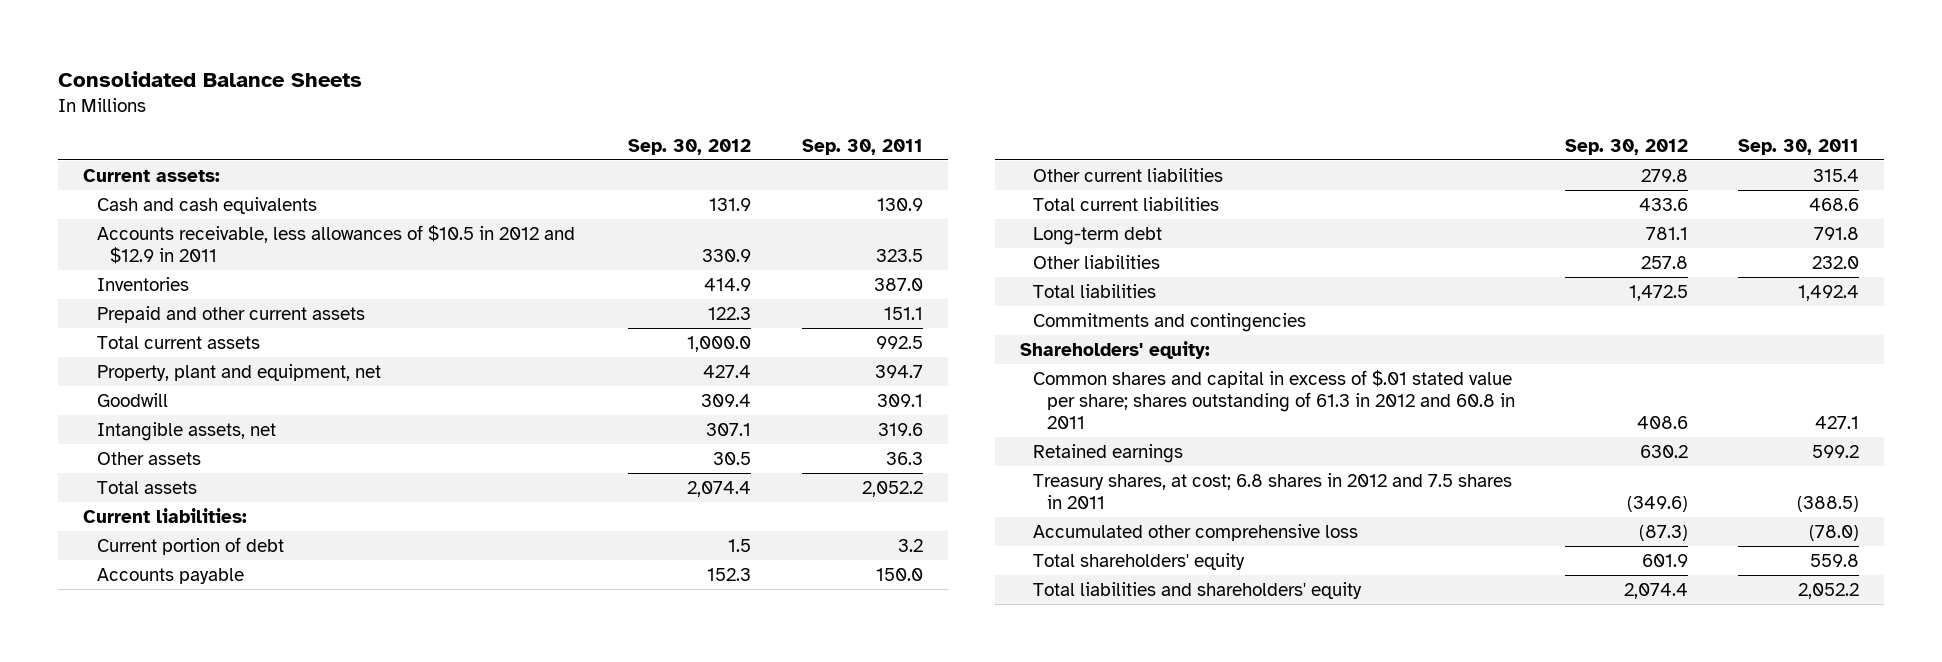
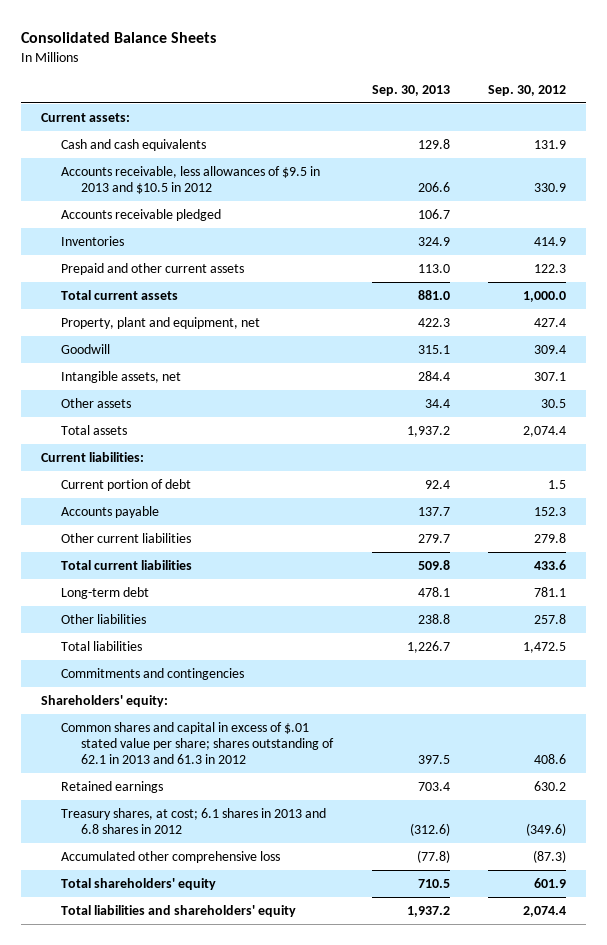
[801,138,923,155] Sep. 30, 2011 -> none
none -> [371,84,450,96] Sep. 30, 2013
[96,224,575,265] Accounts receivable, less allowances of $10.5 in 2012 and $12.9 in 2011 -> [60,166,320,195] Accounts receivable, less allowances of $9.5 in 2013 and $10.5 in 2012
none -> [60,209,221,222] Accounts receivable pledged
[1033,369,1515,430] Common shares and capital in excess of $.01 stated value per share; shares outstanding of 61.3 in 2012 and 60.8 in 2011 -> [60,722,335,765] Common shares and capital in excess of $.01 stated value per share; shares outstanding of 62.1 in 2013 and 61.3 in 2012
[1033,472,1513,510] Treasury shares, at cost; 6.8 shares in 2012 and 7.5 shares in 2011 -> [60,808,326,835] Treasury shares, at cost; 6.1 shares in 2013 and 6.8 shares in 2012

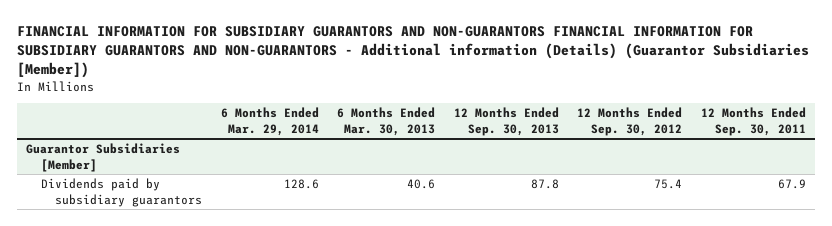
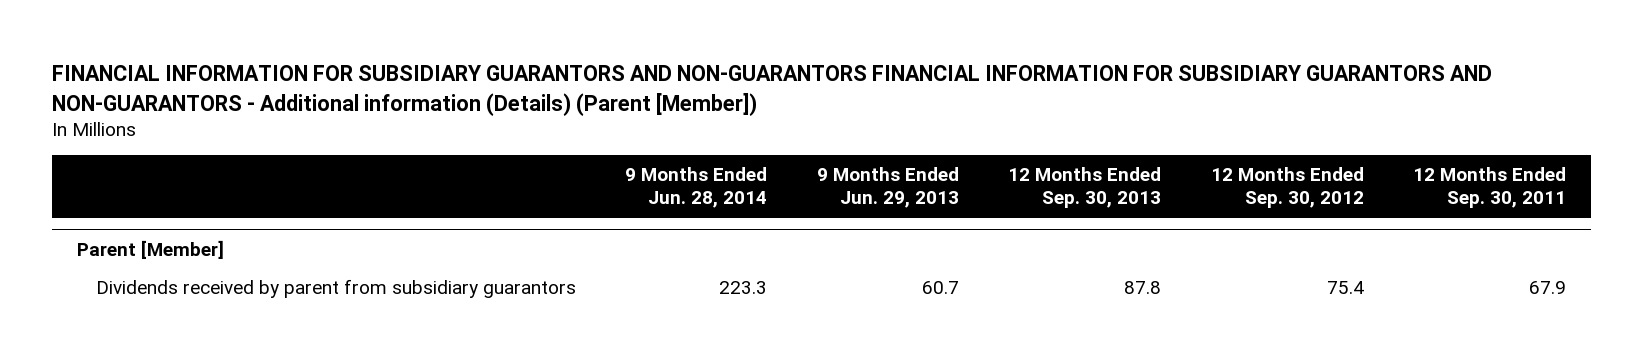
[17,26,810,79] FINANCIAL INFORMATION FOR SUBSIDIARY GUARANTORS AND NON-GUARANTORS FINANCIAL INFORMATION FOR SUBSIDIARY GUARANTORS AND NON-GUARANTORS - Additional information (Details) (Guarantor Subsidiaries [Member]) -> [52,65,1493,116] FINANCIAL INFORMATION FOR SUBSIDIARY GUARANTORS AND NON-GUARANTORS FINANCIAL INFORMATION FOR SUBSIDIARY GUARANTORS AND NON-GUARANTORS - Additional information (Details) (Parent [Member])
[220,106,319,136] 6 Months Ended Mar. 29, 2014 -> none
[337,106,436,136] 6 Months Ended Mar. 30, 2013 -> none
none -> [625,166,768,209] 9 Months Ended Jun. 28, 2014
none -> [816,166,959,209] 9 Months Ended Jun. 29, 2013
[26,143,181,172] Guarantor Subsidiaries [Member] -> none
none -> [76,239,224,259] Parent [Member]
[40,178,203,207] Dividends paid by subsidiary guarantors -> [95,278,576,298] Dividends received by parent from subsidiary guarantors

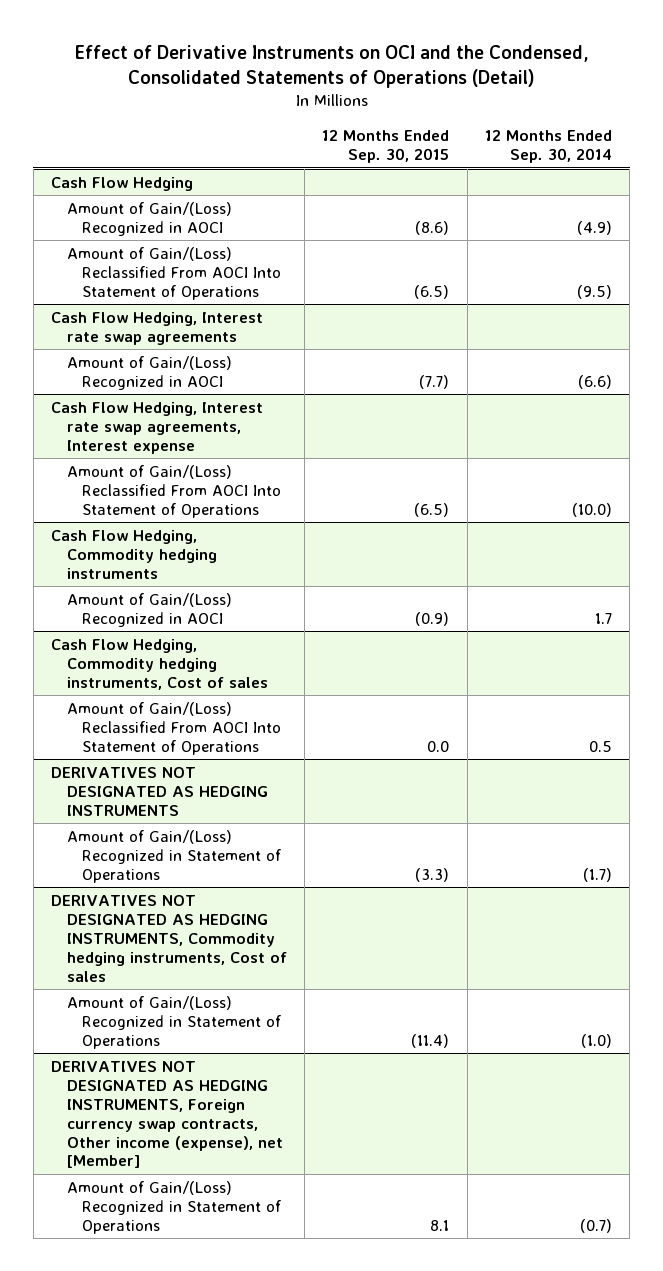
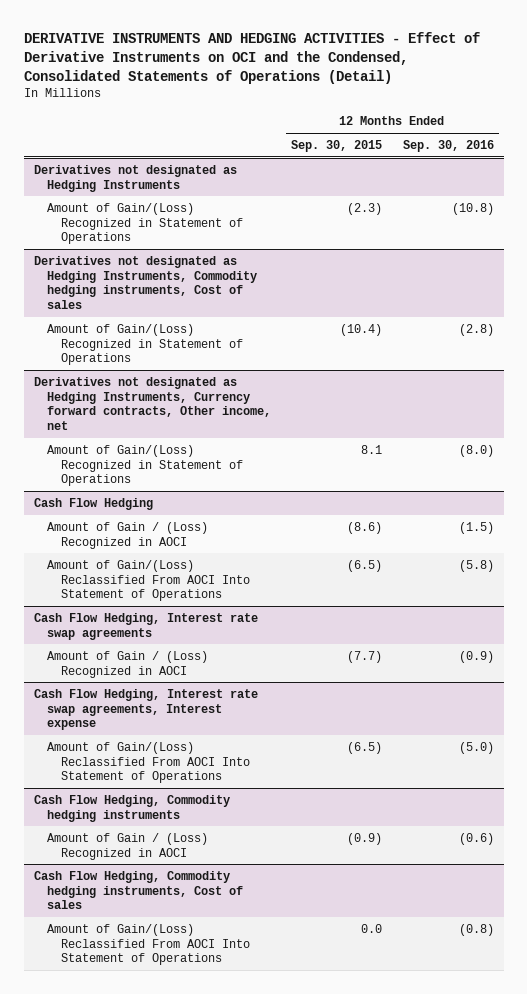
[74,44,589,89] Effect of Derivative Instruments on OCI and the Condensed, Consolidated Statements of Operations (Detail) -> [23,31,480,84] DERIVATIVE INSTRUMENTS AND HEDGING ACTIVITIES - Effect of Derivative Instruments on OCI and the Condensed, Consolidated Statements of Operations (Detail)
[485,130,613,164] 12 Months Ended Sep. 30, 2014 -> none
none -> [402,140,494,153] Sep. 30, 2016
none -> [33,164,237,192] Derivatives not designated as Hedging Instruments
none -> [47,202,244,245] Amount of Gain/(Loss) Recognized in Statement of Operations
none -> [33,255,258,309] Derivatives not designated as Hedging Instruments, Commodity hedging instruments, Cost of sales
none -> [47,323,244,366] Amount of Gain/(Loss) Recognized in Statement of Operations
none -> [33,376,272,430] Derivatives not designated as Hedging Instruments, Currency forward contracts, Other income, net
none -> [47,444,244,487] Amount of Gain/(Loss) Recognized in Statement of Operations
[66,201,232,236] Amount of Gain/(Loss) Recognized in AOCI -> [47,521,209,549] Amount of Gain / (Loss) Recognized in AOCI
[66,355,232,390] Amount of Gain/(Loss) Recognized in AOCI -> [47,650,209,678] Amount of Gain / (Loss) Recognized in AOCI
[66,592,232,627] Amount of Gain/(Loss) Recognized in AOCI -> [47,832,209,860] Amount of Gain / (Loss) Recognized in AOCI
[51,766,268,816] DERIVATIVES NOT DESIGNATED AS HEDGING INSTRUMENTS -> none
[66,829,281,883] Amount of Gain/(Loss) Recognized in Statement of Operations -> none
[51,894,287,982] DERIVATIVES NOT DESIGNATED AS HEDGING INSTRUMENTS, Commodity hedging instruments, Cost of sales -> none
[66,995,281,1049] Amount of Gain/(Loss) Recognized in Statement of Operations -> none
[51,1060,283,1169] DERIVATIVES NOT DESIGNATED AS HEDGING INSTRUMENTS, Foreign currency swap contracts, Other income (expense), net [Member] -> none
[66,1180,281,1234] Amount of Gain/(Loss) Recognized in Statement of Operations -> none

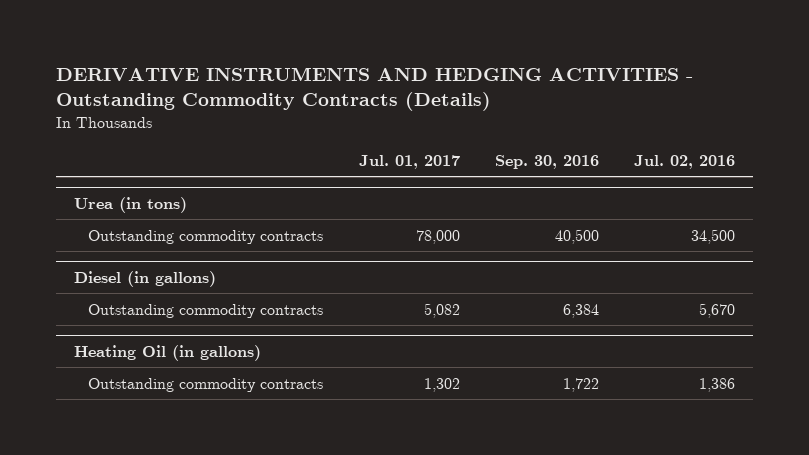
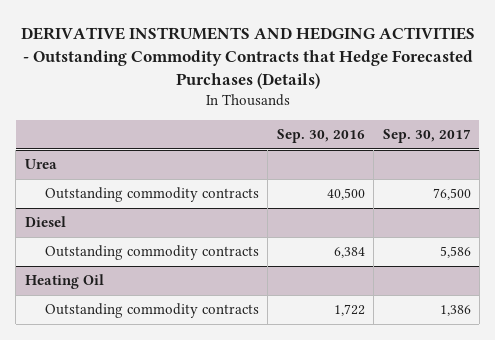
[56,67,694,112] DERIVATIVE INSTRUMENTS AND HEDGING ACTIVITIES - Outstanding Commodity Contracts (Details) -> [20,26,475,90] DERIVATIVE INSTRUMENTS AND HEDGING ACTIVITIES - Outstanding Commodity Contracts that Hedge Forecasted Purchases (Details)
[358,154,460,169] Jul. 01, 2017 -> none
[634,154,736,169] Jul. 02, 2016 -> none
none -> [382,129,471,144] Sep. 30, 2017
[73,196,187,213] Urea (in tons) -> [24,159,57,170] Urea
[73,270,216,287] Diesel (in gallons) -> [24,216,66,228] Diesel
[73,344,261,361] Heating Oil (in gallons) -> [24,274,104,290] Heating Oil

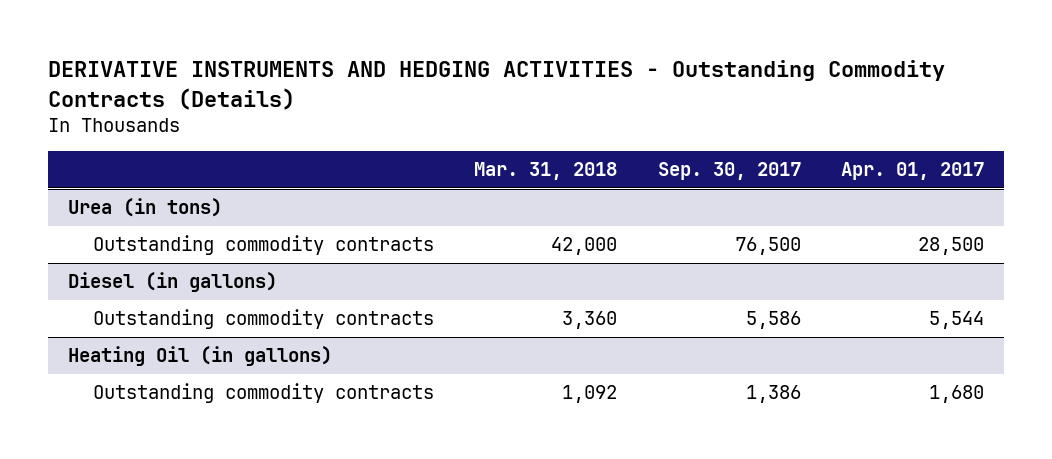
[20,26,475,90] DERIVATIVE INSTRUMENTS AND HEDGING ACTIVITIES - Outstanding Commodity Contracts that Hedge Forecasted Purchases (Details) -> [47,60,945,110] DERIVATIVE INSTRUMENTS AND HEDGING ACTIVITIES - Outstanding Commodity Contracts (Details)
[276,129,365,144] Sep. 30, 2016 -> none
none -> [474,162,618,181] Mar. 31, 2018
none -> [841,162,985,181] Apr. 01, 2017
[24,159,57,170] Urea -> [68,198,223,218] Urea (in tons)
[24,216,66,228] Diesel -> [68,272,278,293] Diesel (in gallons)
[24,274,104,290] Heating Oil -> [68,346,333,367] Heating Oil (in gallons)

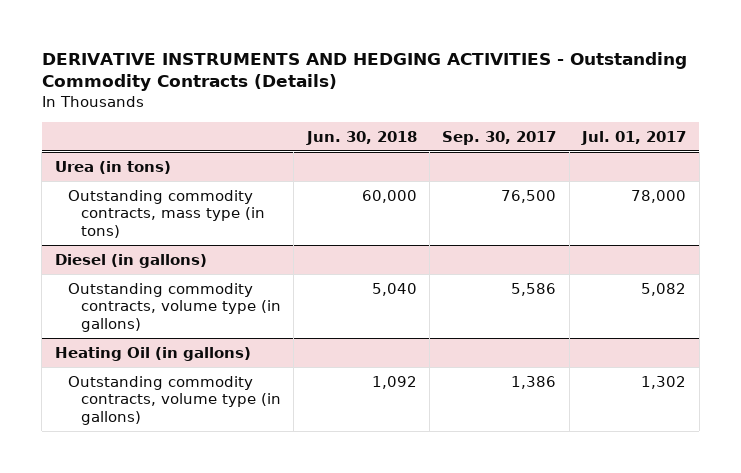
[474,162,618,181] Mar. 31, 2018 -> none
[841,162,985,181] Apr. 01, 2017 -> none
none -> [305,130,417,145] Jun. 30, 2018
none -> [581,130,687,145] Jul. 01, 2017
[92,235,434,256] Outstanding commodity contracts -> [67,189,265,239] Outstanding commodity contracts, mass type (in tons)
[92,309,434,330] Outstanding commodity contracts -> [67,282,281,333] Outstanding commodity contracts, volume type (in gallons)
[92,383,434,404] Outstanding commodity contracts -> [67,375,281,426] Outstanding commodity contracts, volume type (in gallons)

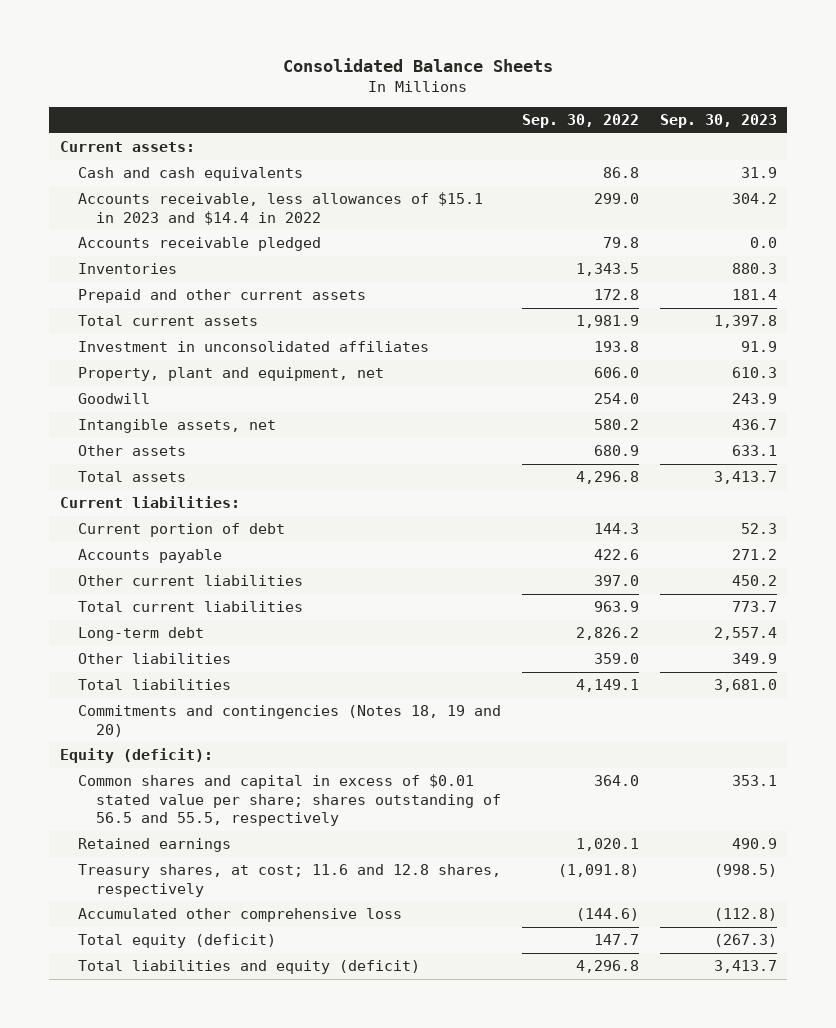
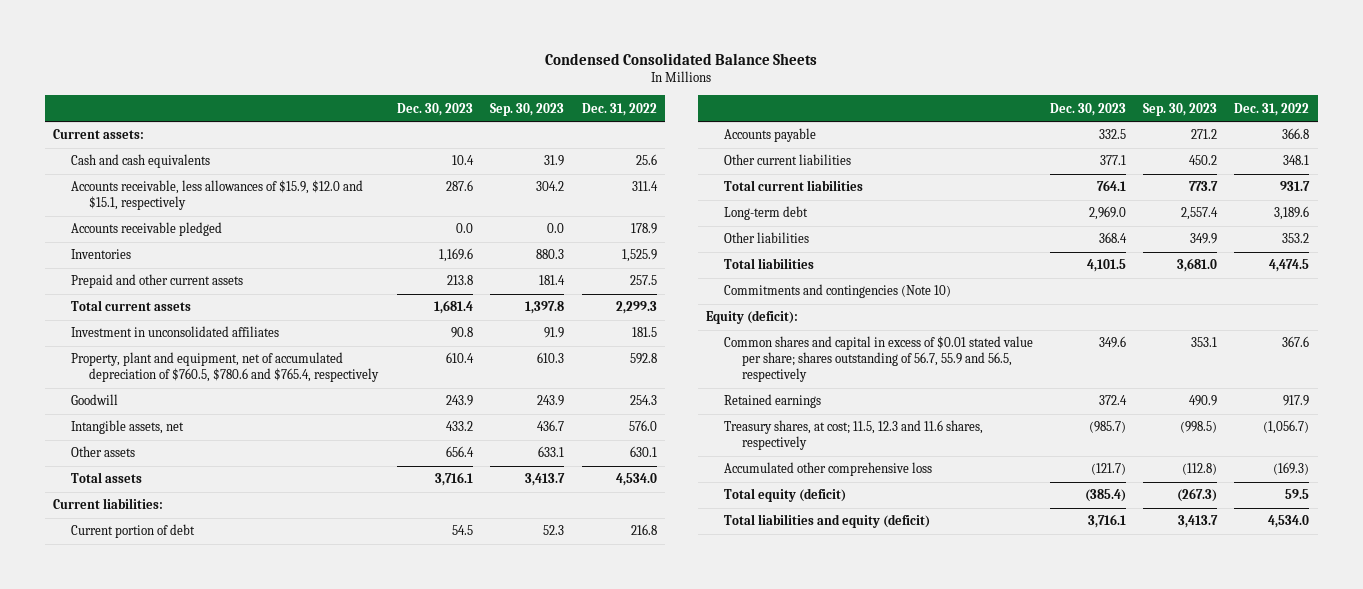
[283,58,554,73] Consolidated Balance Sheets -> [545,52,818,65] Condensed Consolidated Balance Sheets
[522,114,640,129] Sep. 30, 2022 -> none
none -> [397,102,474,116] Dec. 30, 2023
none -> [581,102,657,116] Dec. 31, 2022
[78,192,484,225] Accounts receivable, less allowances of $15.1 in 2023 and $14.4 in 2022 -> [71,180,364,211] Accounts receivable, less allowances of $15.9, $12.0 and $15.1, respectively
[78,367,385,382] Property, plant and equipment, net -> [71,352,380,383] Property, plant and equipment, net of accumulated depreciation of $760.5, $780.6 and $765.4, respectively
[78,705,502,737] Commitments and contingencies (Notes 18, 19 and 20) -> [724,284,952,299] Commitments and contingencies (Note 10)
[78,774,502,826] Common shares and capital in excess of $0.01 stated value per share; shares outstanding of 56.5 and 55.5, respectively -> [724,336,1034,383] Common shares and capital in excess of $0.01 stated value per share; shares outstanding of 56.7, 55.9 and 56.5, respectively
[78,864,502,897] Treasury shares, at cost; 11.6 and 12.8 shares, respectively -> [724,420,984,451] Treasury shares, at cost; 11.5, 12.3 and 11.6 shares, respectively

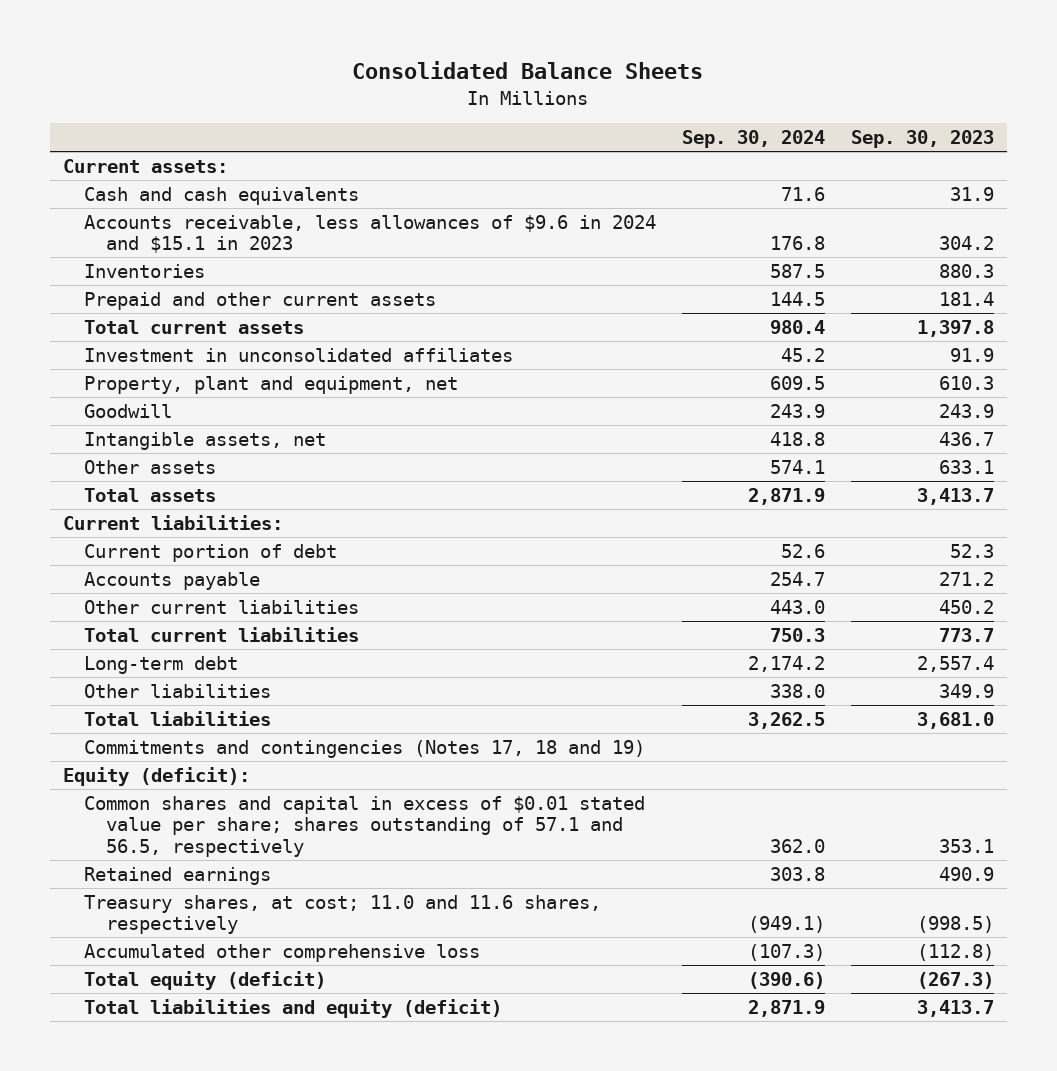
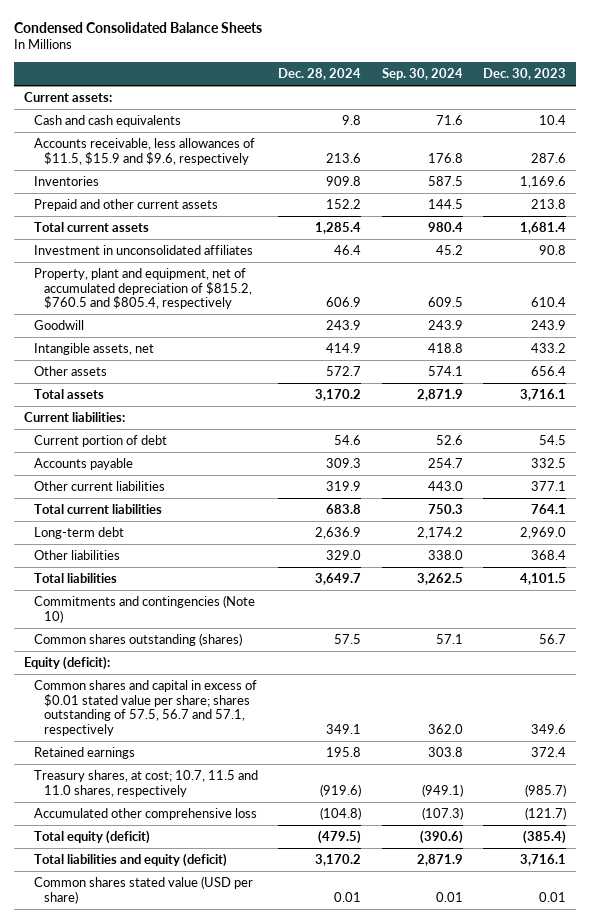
[352,61,704,80] Consolidated Balance Sheets -> [13,21,262,33] Condensed Consolidated Balance Sheets
[850,130,994,149] Sep. 30, 2023 -> none
none -> [278,67,362,80] Dec. 28, 2024
none -> [483,67,567,80] Dec. 30, 2023
[84,214,657,254] Accounts receivable, less allowances of $9.6 in 2024 and $15.1 in 2023 -> [33,138,255,165] Accounts receivable, less allowances of $11.5, $15.9 and $9.6, respectively
[84,375,459,394] Property, plant and equipment, net -> [33,268,252,310] Property, plant and equipment, net of accumulated depreciation of $815.2, $760.5 and $805.4, respectively
[84,739,646,758] Commitments and contingencies (Notes 17, 18 and 19) -> [33,595,255,623] Commitments and contingencies (Note 10)
none -> [33,633,242,647] Common shares outstanding (shares)
[84,795,646,858] Common shares and capital in excess of $0.01 stated value per share; shares outstanding of 57.1 and 56.5, respectively -> [33,680,257,736] Common shares and capital in excess of $0.01 stated value per share; shares outstanding of 57.5, 56.7 and 57.1, respectively
[84,894,602,935] Treasury shares, at cost; 11.0 and 11.6 shares, respectively -> [33,770,258,797] Treasury shares, at cost; 10.7, 11.5 and 11.0 shares, respectively
none -> [33,876,253,904] Common shares stated value (USD per share)

